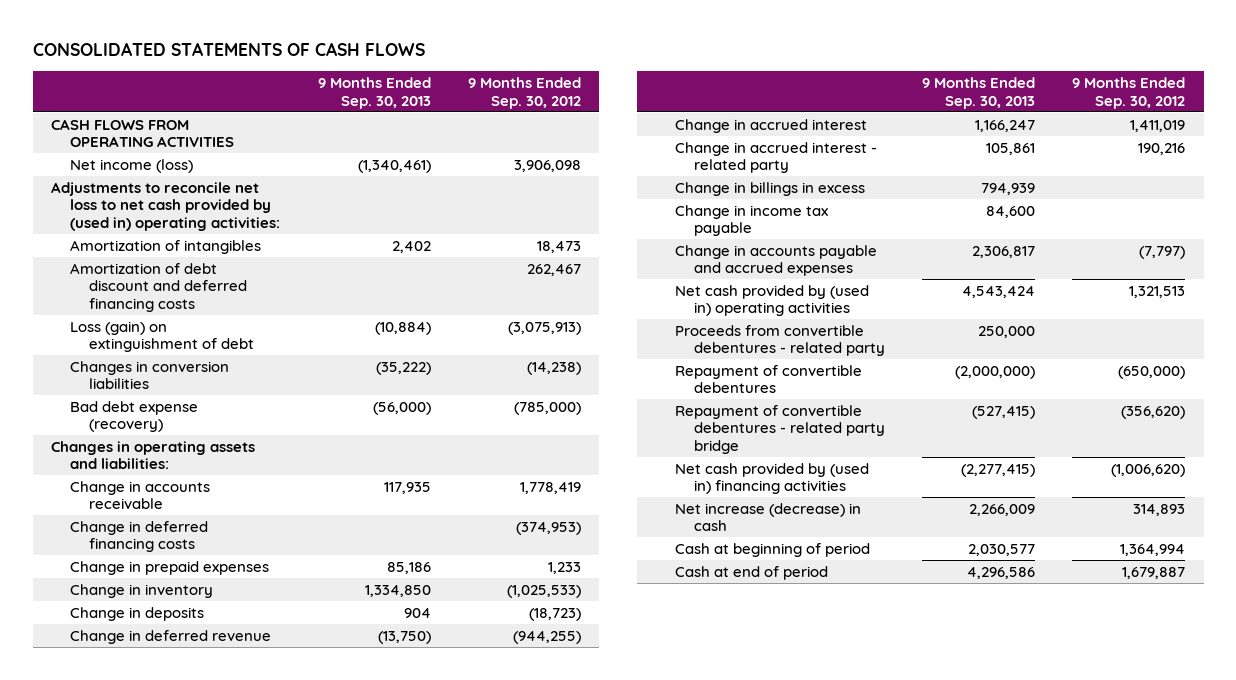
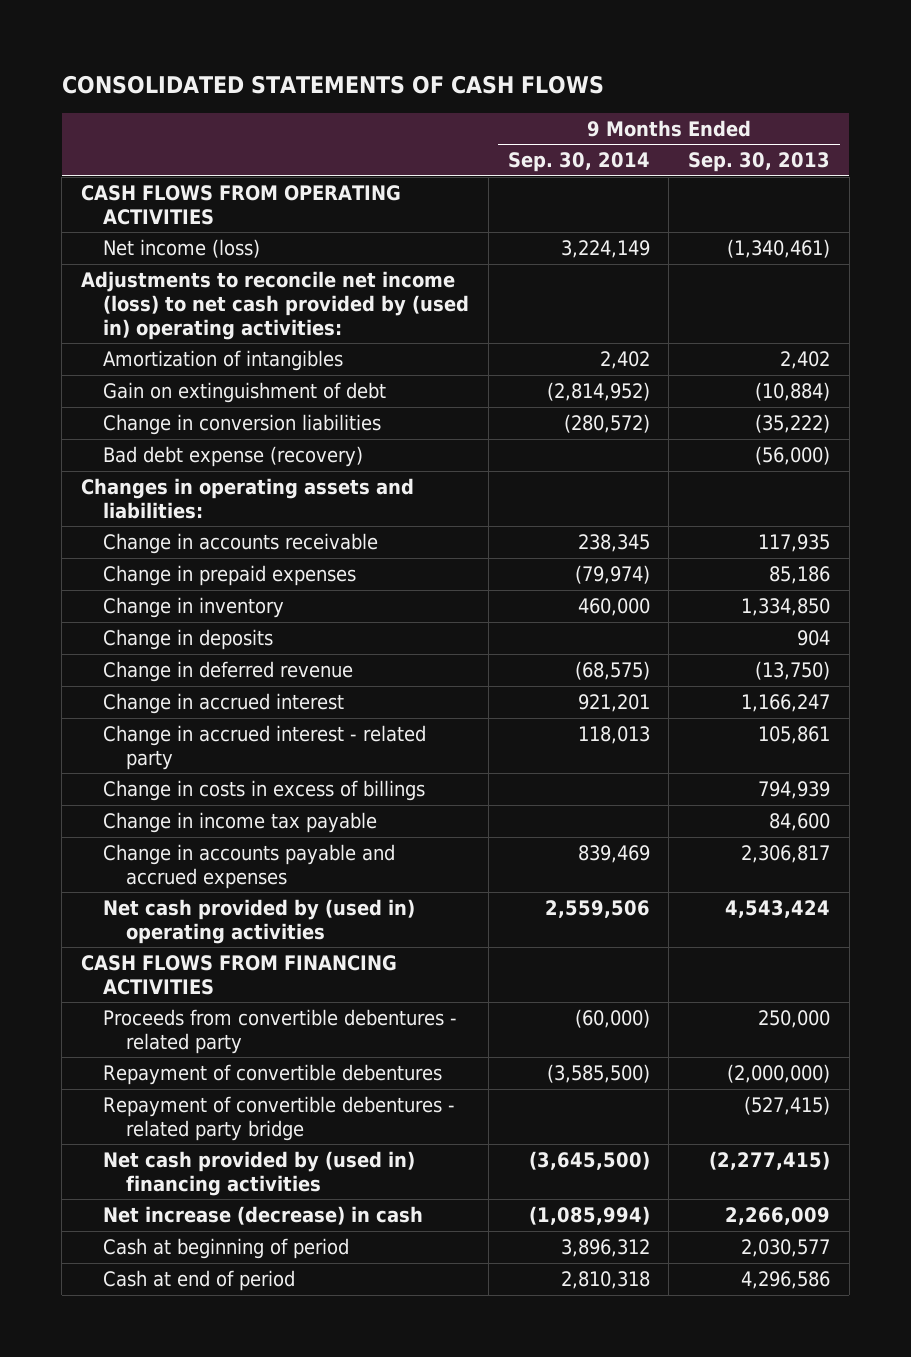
[467,77,581,109] 9 Months Ended Sep. 30, 2012 -> none
none -> [507,152,650,173] Sep. 30, 2014
[51,181,281,231] Adjustments to reconcile net loss to net cash provided by (used in) operating activities: -> [80,271,470,340] Adjustments to reconcile net income (loss) to net cash provided by (used in) operating activities:
[70,262,248,312] Amortization of debt discount and deferred financing costs -> none
[70,320,255,353] Loss (gain) on extinguishment of debt -> [103,382,387,404] Gain on extinguishment of debt
[70,360,230,390] Changes in conversion liabilities -> [103,414,382,436] Change in conversion liabilities
[70,520,209,553] Change in deferred financing costs -> none
[674,181,865,196] Change in billings in excess -> [103,780,426,802] Change in costs in excess of billings
none -> [80,955,397,995] CASH FLOWS FROM FINANCING ACTIVITIES

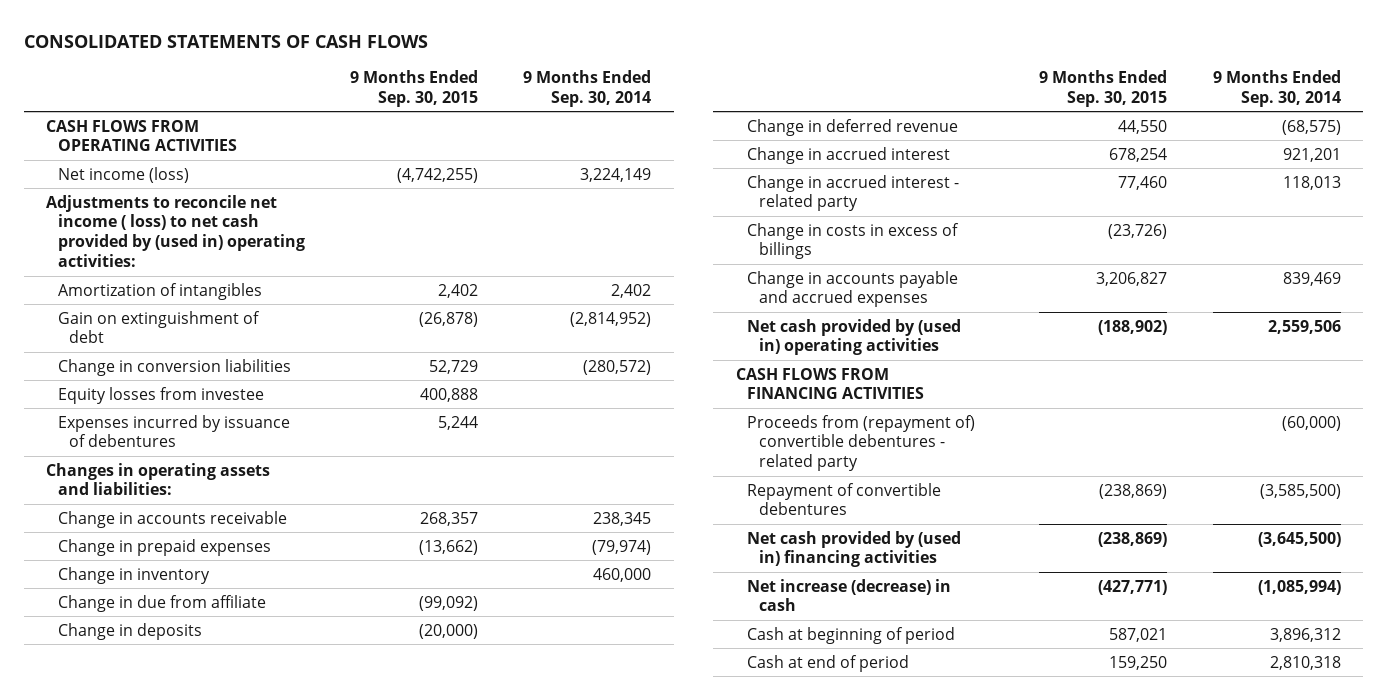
[687,152,830,173] Sep. 30, 2013 -> none
none -> [349,70,478,108] 9 Months Ended Sep. 30, 2015
[80,271,470,340] Adjustments to reconcile net income (loss) to net cash provided by (used in) operating activities: -> [46,194,305,268] Adjustments to reconcile net income ( loss) to net cash provided by (used in) operating activities:
[103,446,364,468] Bad debt expense (recovery) -> none
none -> [57,386,264,404] Equity losses from investee
none -> [57,414,290,448] Expenses incurred by issuance of debentures
none -> [57,594,266,612] Change in due from affiliate
[103,812,378,834] Change in income tax payable -> none
[103,1009,458,1054] Proceeds from convertible debentures - related party -> [747,414,976,472] Proceeds from (repayment of) convertible debentures - related party
[103,1096,456,1141] Repayment of convertible debentures - related party bridge -> none

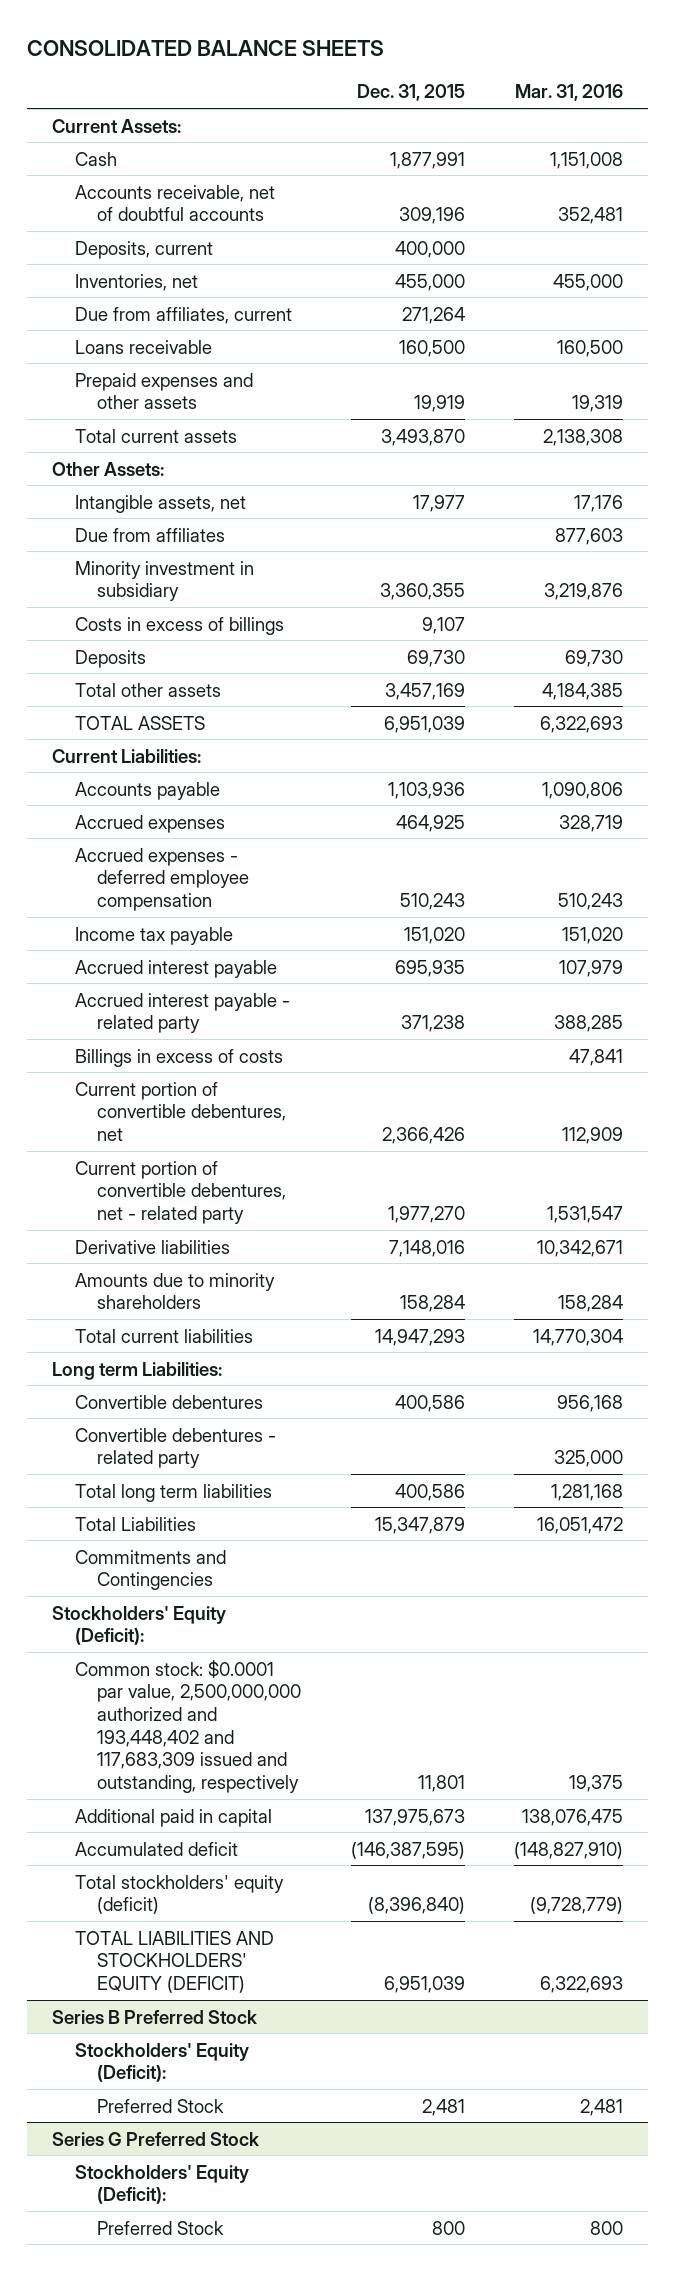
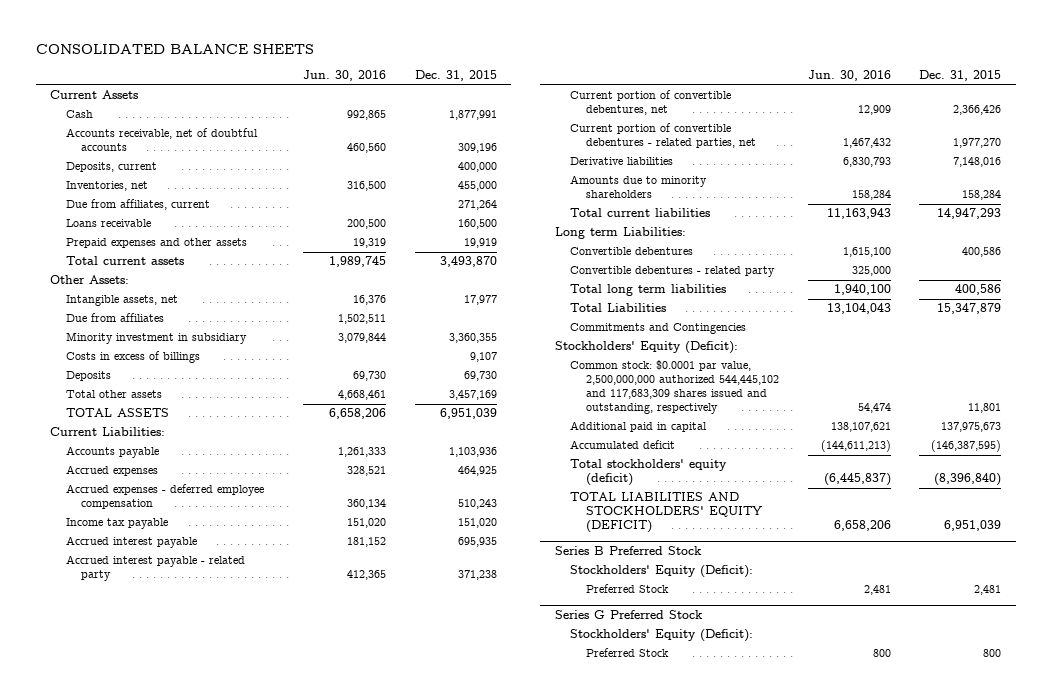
[515,84,624,102] Mar. 31, 2016 -> none
none -> [303,70,387,82] Jun. 30, 2016
[52,118,182,133] Current Assets: -> [50,90,139,100] Current Assets
[74,1048,283,1067] Billings in excess of costs -> none
[74,1160,287,1224] Current portion of convertible debentures, net - related party -> [570,123,756,149] Current portion of convertible debentures - related parties, net
[74,1659,302,1793] Common stock: $0.0001 par value, 2,500,000,000 authorized and 193,448,402 and 117,683,309 issued and outstanding, respectively -> [570,360,779,415] Common stock: $0.0001 par value, 2,500,000,000 authorized 544,445,102 and 117,683,309 shares issued and outstanding, respectively

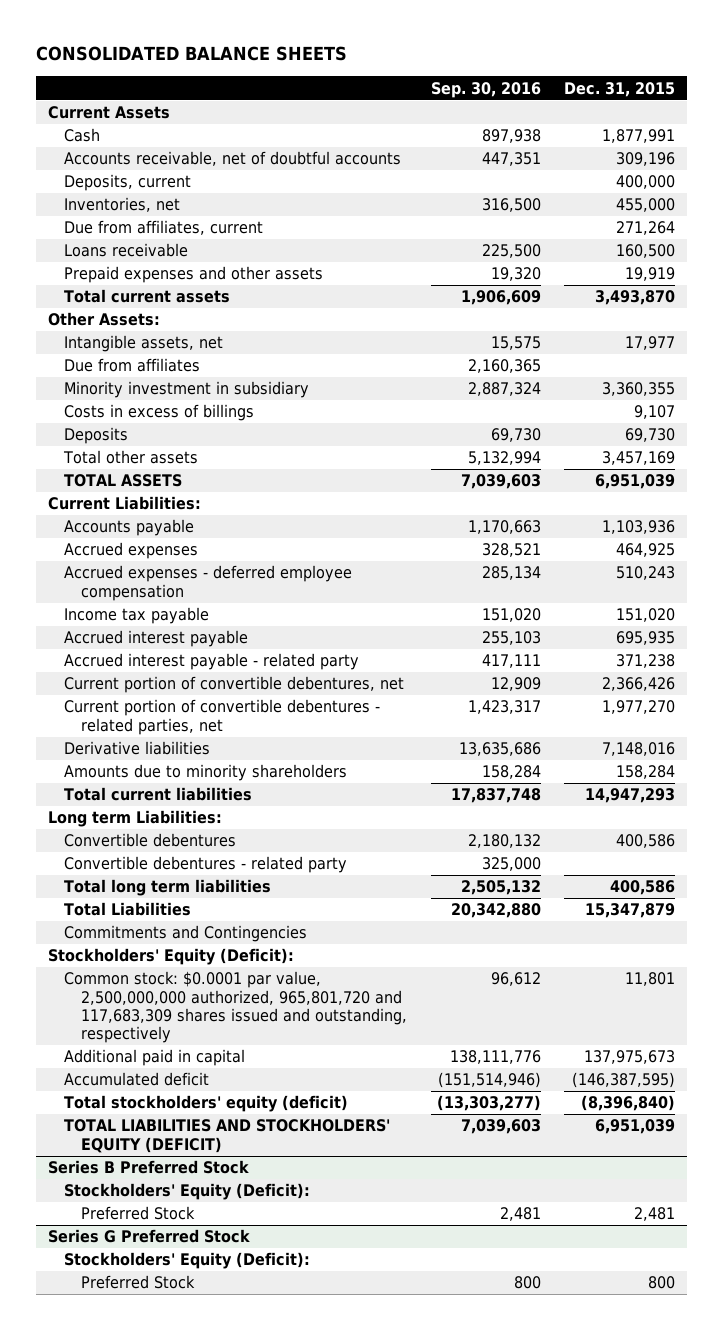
[303,70,387,82] Jun. 30, 2016 -> none
none -> [430,81,541,98] Sep. 30, 2016
[570,360,779,415] Common stock: $0.0001 par value, 2,500,000,000 authorized 544,445,102 and 117,683,309 shares issued and outstanding, respectively -> [64,971,407,1044] Common stock: $0.0001 par value, 2,500,000,000 authorized, 965,801,720 and 117,683,309 shares issued and outstanding, respectively

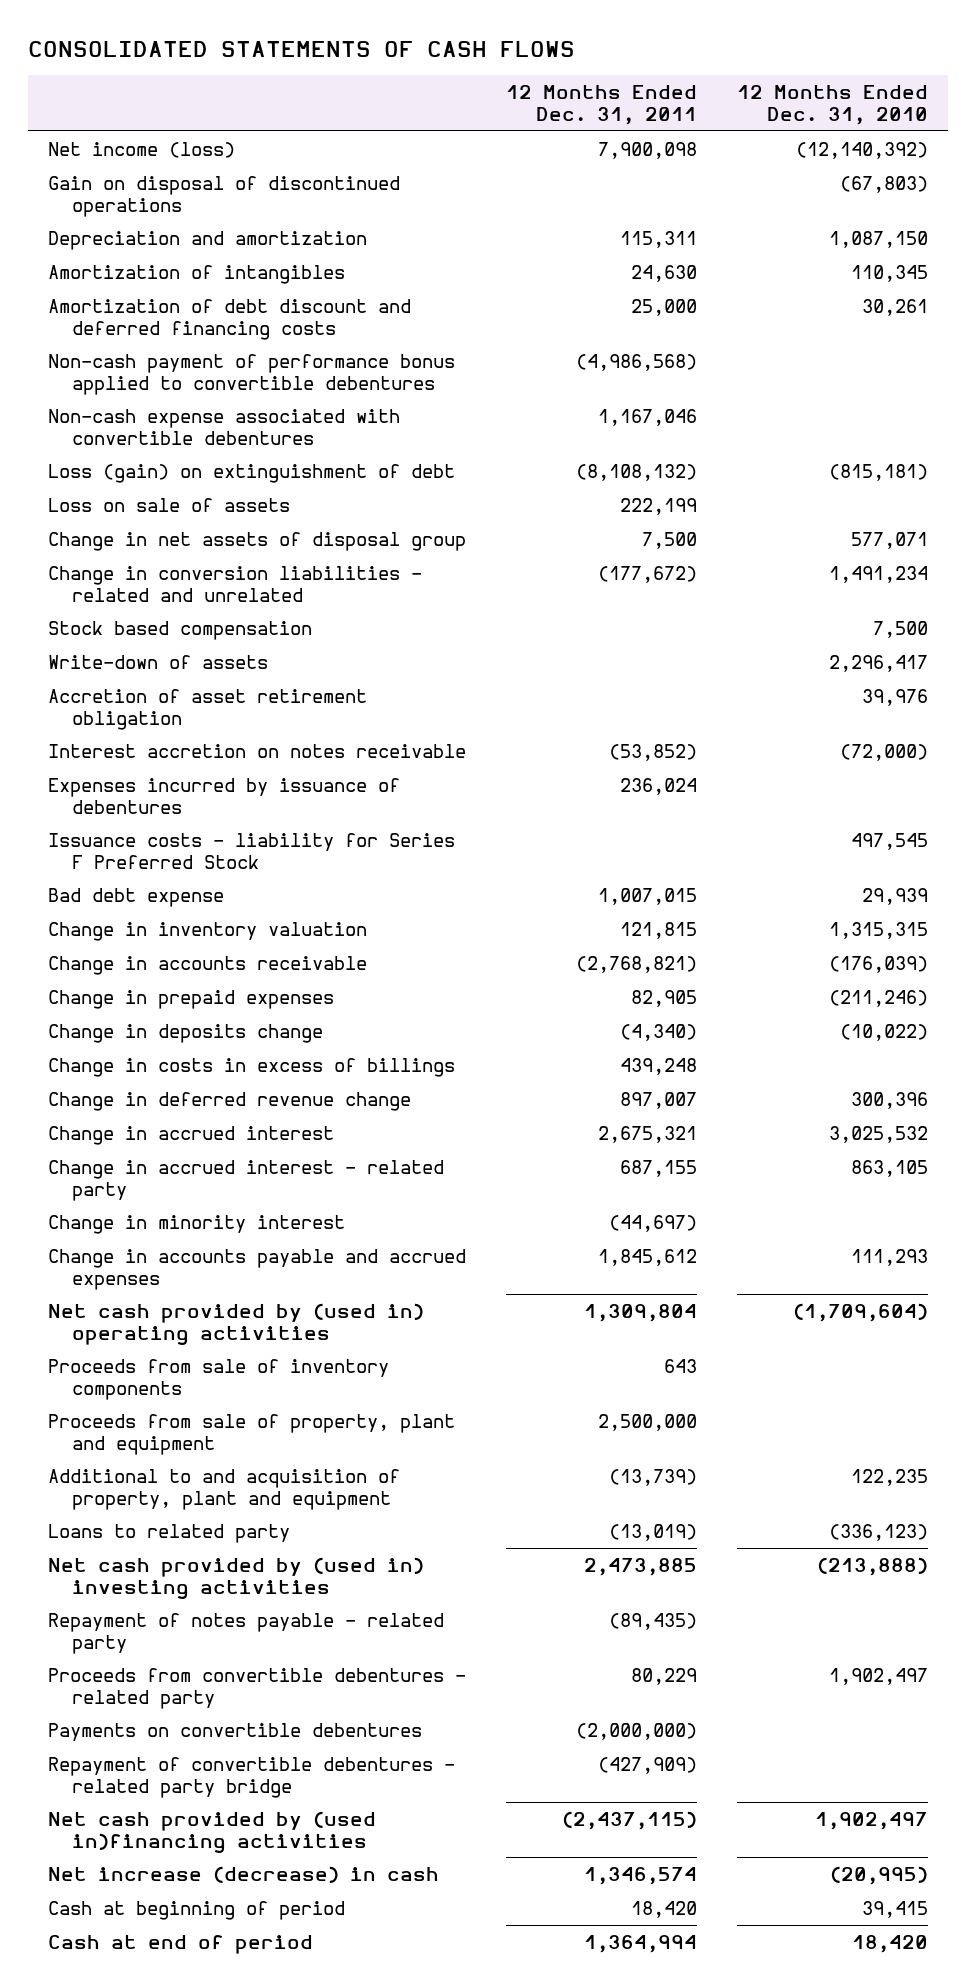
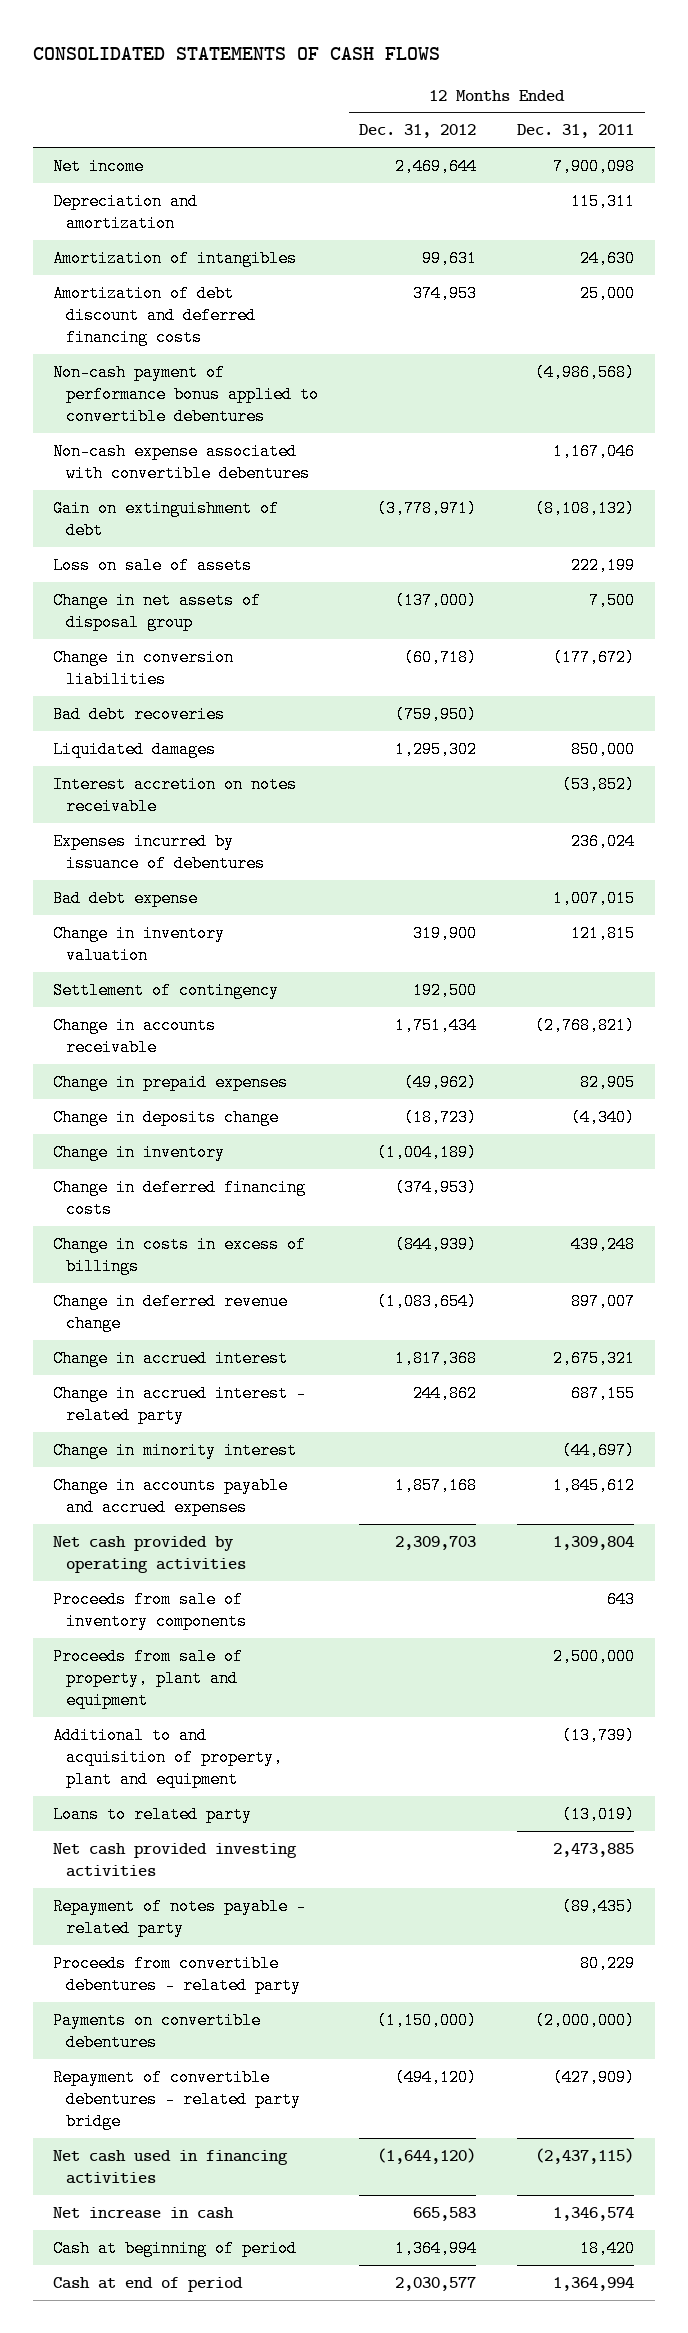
[737,84,929,125] 12 Months Ended Dec. 31, 2010 -> none
none -> [359,124,477,139] Dec. 31, 2012
[47,175,400,217] Gain on disposal of discontinued operations -> none
[47,141,235,158] Net income (loss) -> [53,157,145,175] Net income
[47,463,455,483] Loss (gain) on extinguishment of debt -> [53,499,280,540] Gain on extinguishment of debt
[47,620,312,640] Stock based compensation -> none
[47,654,268,669] Write-down of assets -> none
[47,688,367,730] Accretion of asset retirement obligation -> none
[47,565,422,602] Change in conversion liabilities - related and unrelated -> [53,648,235,689] Change in conversion liabilities
none -> [53,705,226,723] Bad debt recoveries
none -> [53,740,217,758] Liquidated damages
[47,832,455,869] Issuance costs - liability for Series F Preferred Stock -> none
none -> [53,981,280,999] Settlement of contingency
none -> [53,1143,226,1161] Change in inventory
none -> [53,1178,307,1219] Change in deferred financing costs
[47,1302,424,1345] Net cash provided by (used in) operating activities -> [53,1535,247,1574] Net cash provided by operating activities
[47,1556,424,1599] Net cash provided by (used in) investing activities -> [53,1842,298,1878] Net cash provided investing activities
[47,1810,376,1853] Net cash provided by (used in)financing activities -> [53,2149,289,2185] Net cash used in financing activities
[47,1865,439,1883] Net increase (decrease) in cash -> [53,2206,235,2219] Net increase in cash

